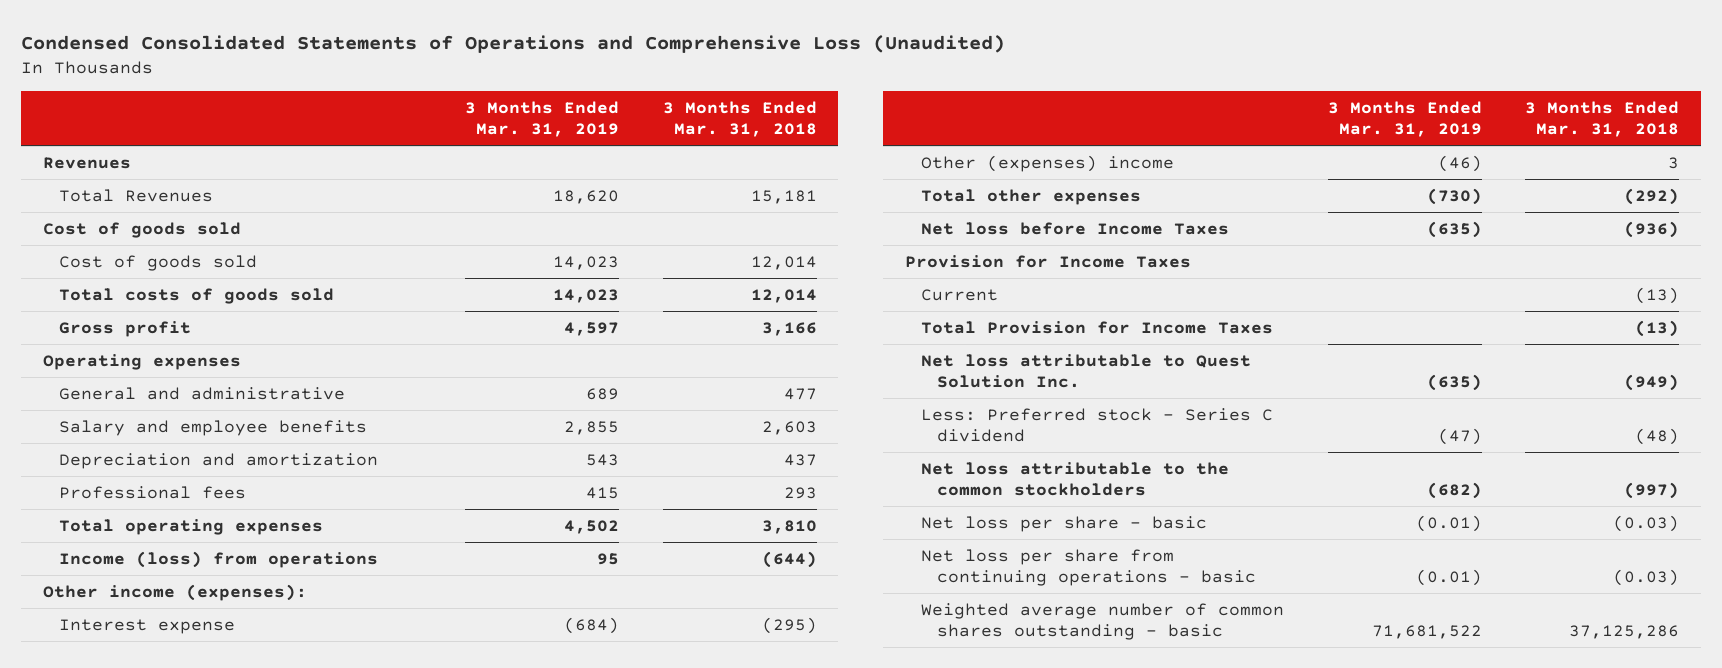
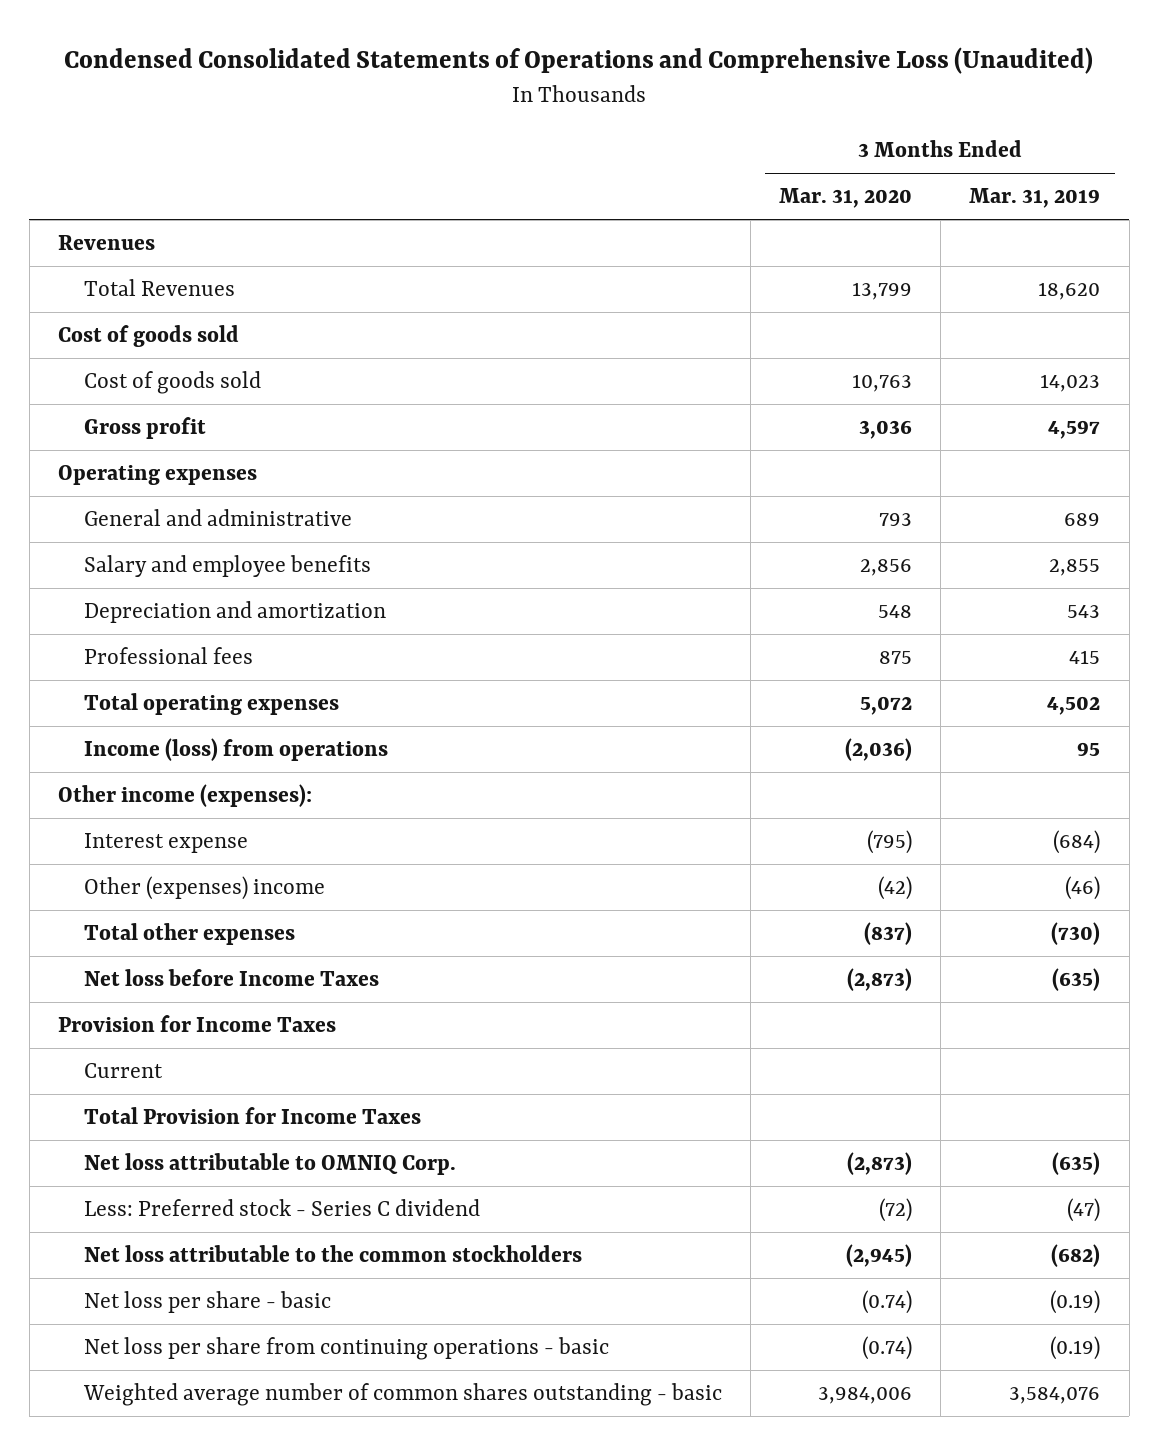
[662,101,817,138] 3 Months Ended Mar. 31, 2018 -> none
none -> [779,188,913,209] Mar. 31, 2020
[58,287,334,304] Total costs of goods sold -> none
[921,353,1252,388] Net loss attributable to Quest Solution Inc. -> [83,1153,456,1176] Net loss attributable to OMNIQ Corp.
[1415,514,1482,532] (0.01) -> [1050,1290,1101,1315] (0.19)
[1415,568,1482,586] (0.01) -> [1050,1336,1101,1361] (0.19)
[1371,624,1482,639] 71,681,522 -> [1009,1387,1101,1405] 3,584,076

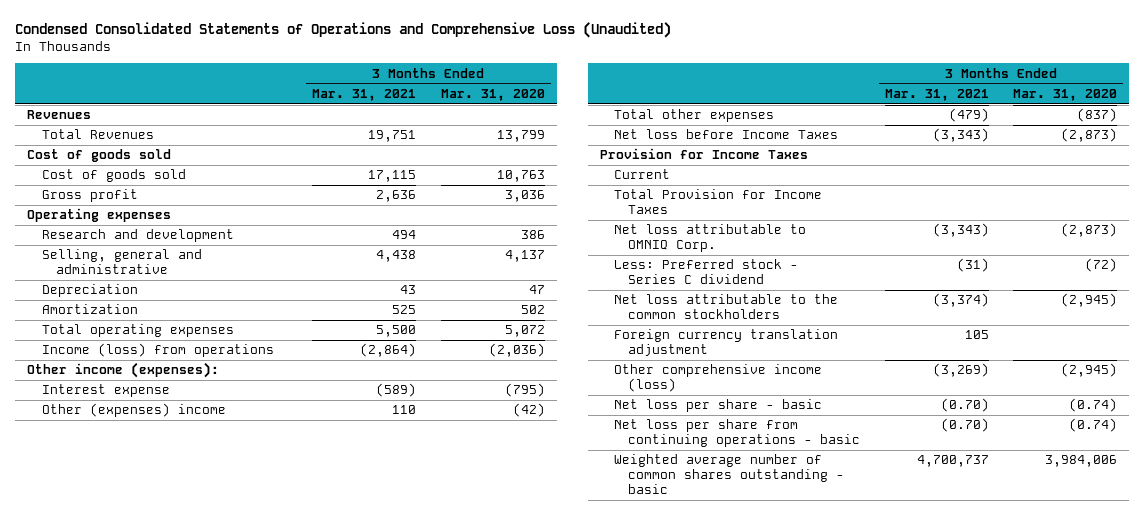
[969,188,1101,209] Mar. 31, 2019 -> none
none -> [312,88,417,101] Mar. 31, 2021
[83,555,371,578] Salary and employee benefits -> none
[83,601,386,624] Depreciation and amortization -> none
[83,647,253,665] Professional fees -> none
none -> [41,229,234,243] Research and development
[83,509,352,527] General and administrative -> [41,249,202,275] Selling, general and administrative
[879,513,913,527] 793 -> [504,250,545,263] 4,137
none -> [41,284,138,298] Depreciation
none -> [41,304,138,315] Amortization
none -> [614,329,839,357] Foreign currency translation adjustment
none -> [614,364,823,393] Other comprehensive income (loss)

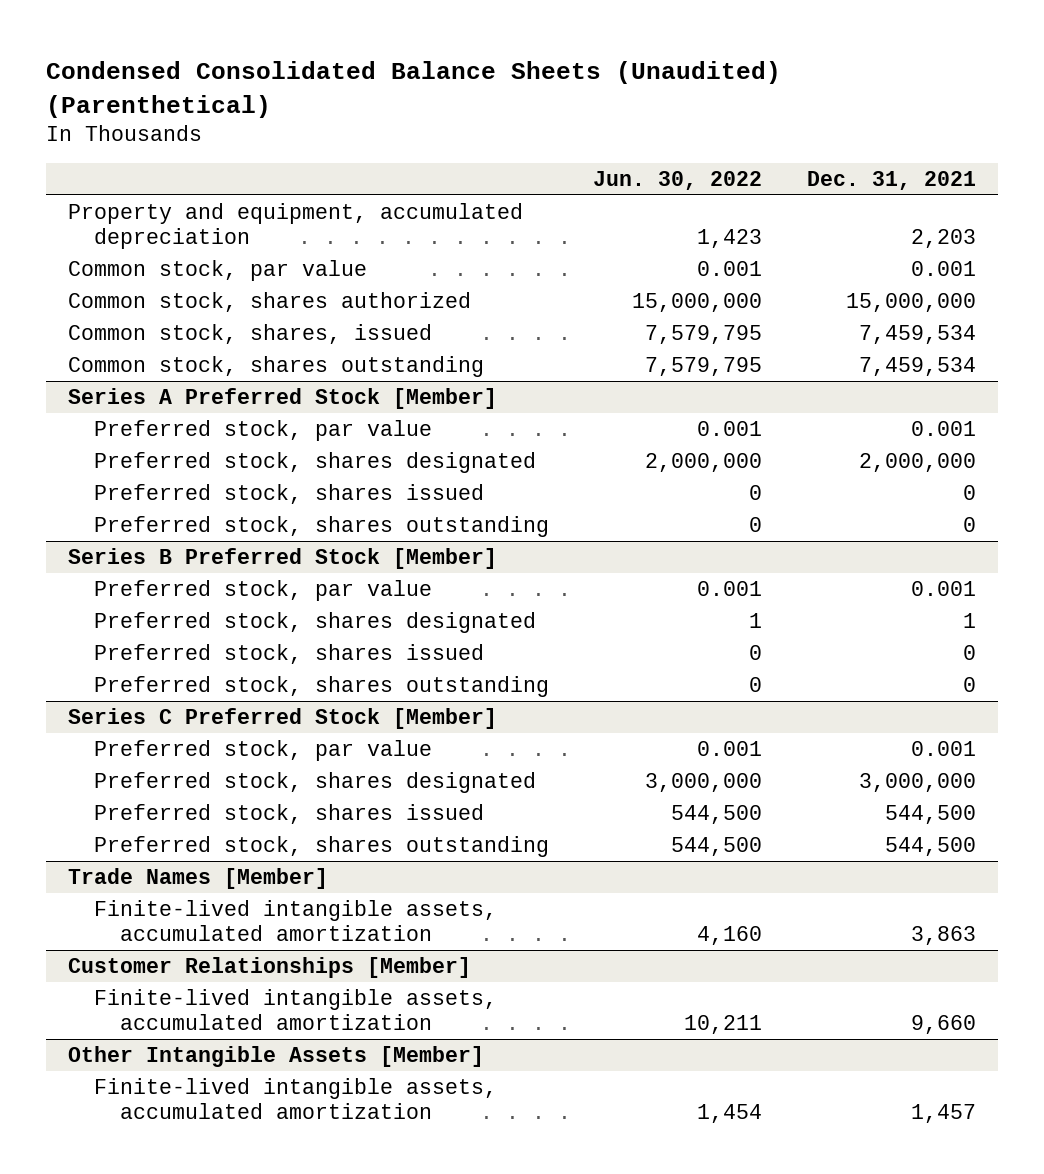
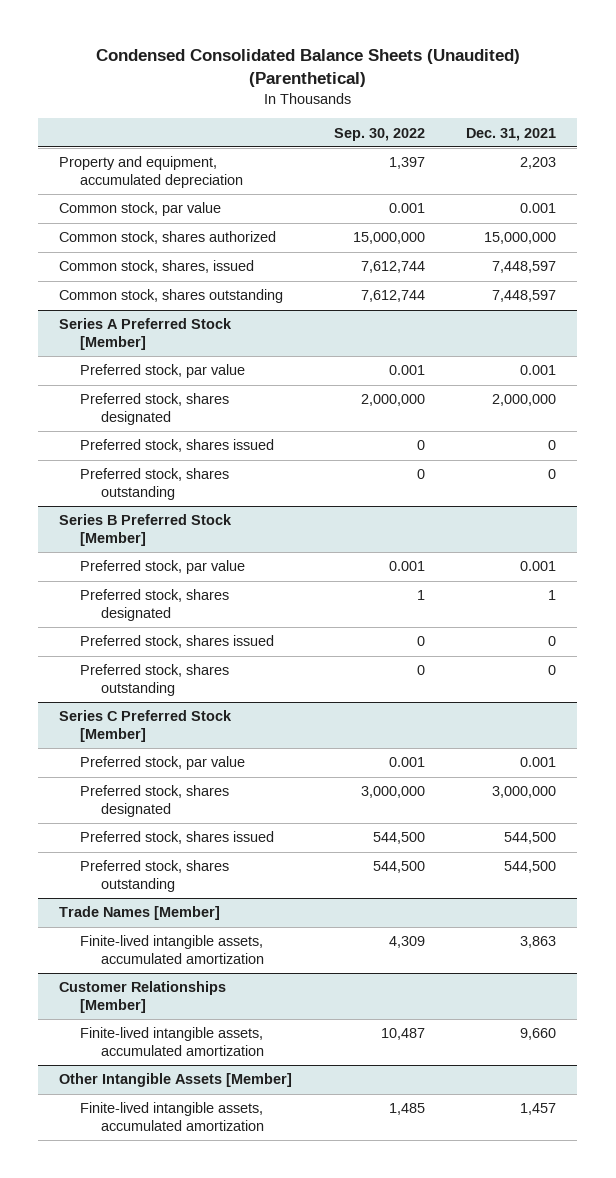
[593,170,763,190] Jun. 30, 2022 -> none
none -> [333,127,425,141] Sep. 30, 2022
[858,325,976,345] 7,459,534 -> [492,261,557,274] 7,448,597
[858,357,976,377] 7,459,534 -> [492,290,557,303] 7,448,597

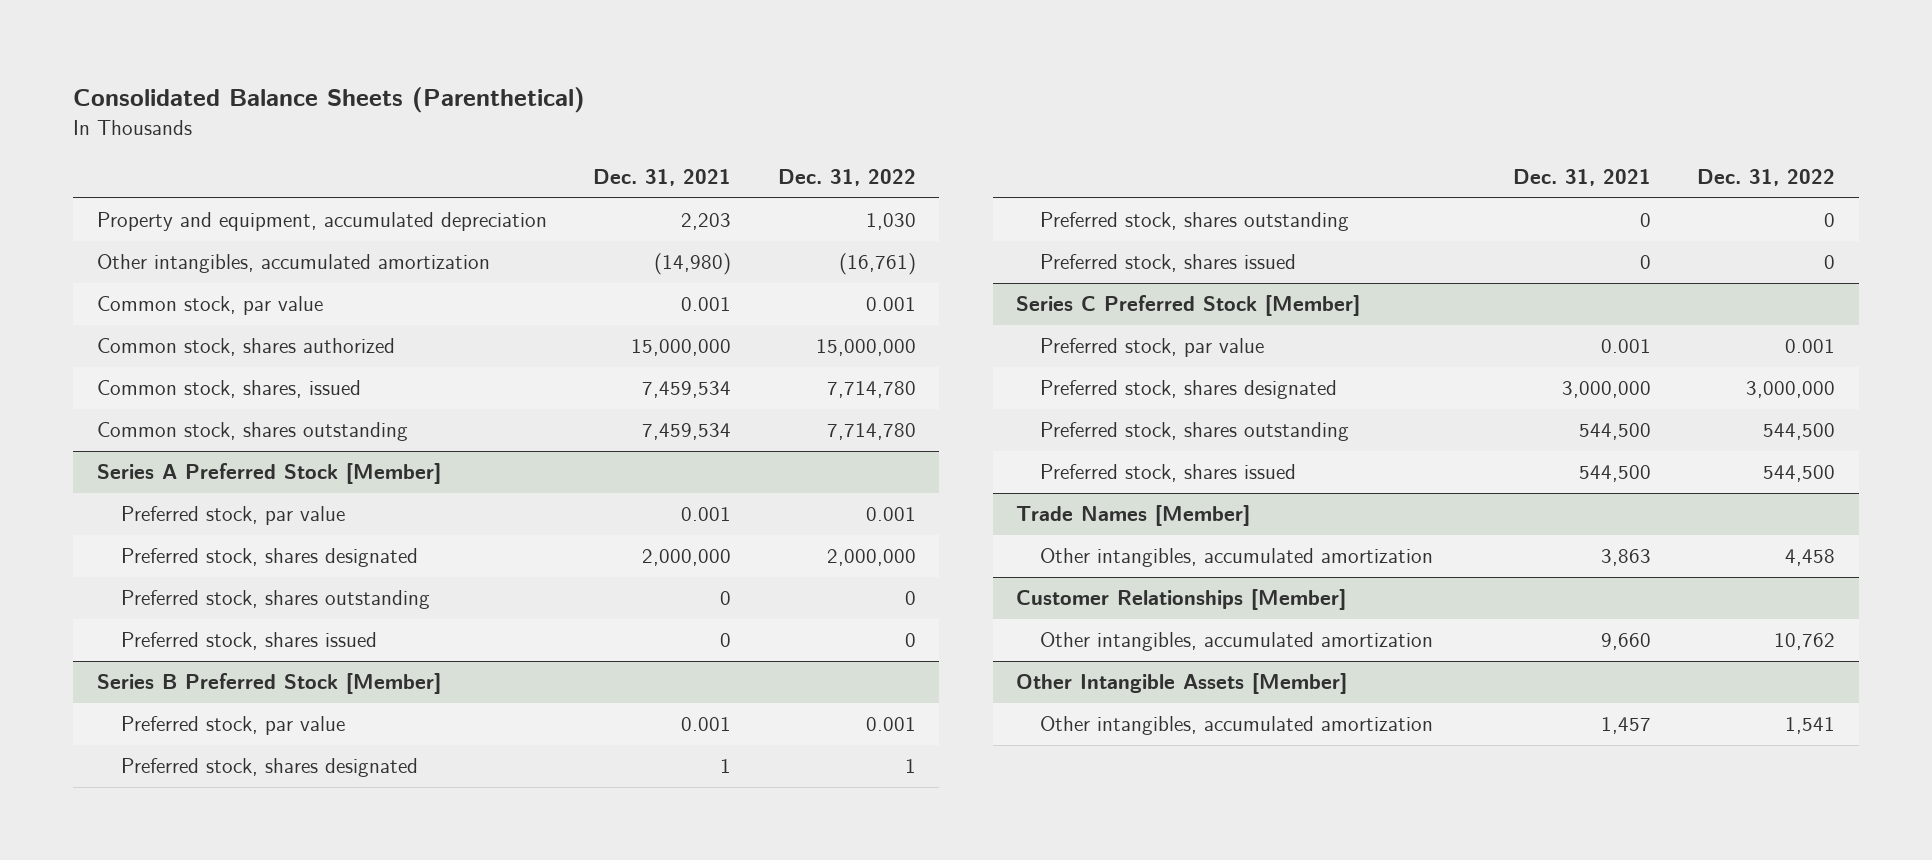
[95,49,520,87] Condensed Consolidated Balance Sheets (Unaudited) (Parenthetical) -> [73,87,586,114] Consolidated Balance Sheets (Parenthetical)
[333,127,425,141] Sep. 30, 2022 -> none
none -> [778,169,917,187] Dec. 31, 2022
none -> [96,254,490,274] Other intangibles, accumulated amortization
[492,261,557,274] 7,448,597 -> [642,381,732,399] 7,459,534
[492,290,557,303] 7,448,597 -> [642,423,732,441] 7,459,534
[79,439,274,453] Preferred stock, shares issued -> [120,632,377,651] Preferred stock, shares issued
[79,635,274,649] Preferred stock, shares issued -> [1040,254,1297,273] Preferred stock, shares issued
[79,831,274,845] Preferred stock, shares issued -> [1040,464,1297,483] Preferred stock, shares issued
[79,935,264,964] Finite-lived intangible assets, accumulated amortization -> [1040,548,1434,568] Other intangibles, accumulated amortization
[79,1027,264,1056] Finite-lived intangible assets, accumulated amortization -> [1040,632,1434,652] Other intangibles, accumulated amortization
[79,1102,264,1131] Finite-lived intangible assets, accumulated amortization -> [1040,716,1434,736] Other intangibles, accumulated amortization

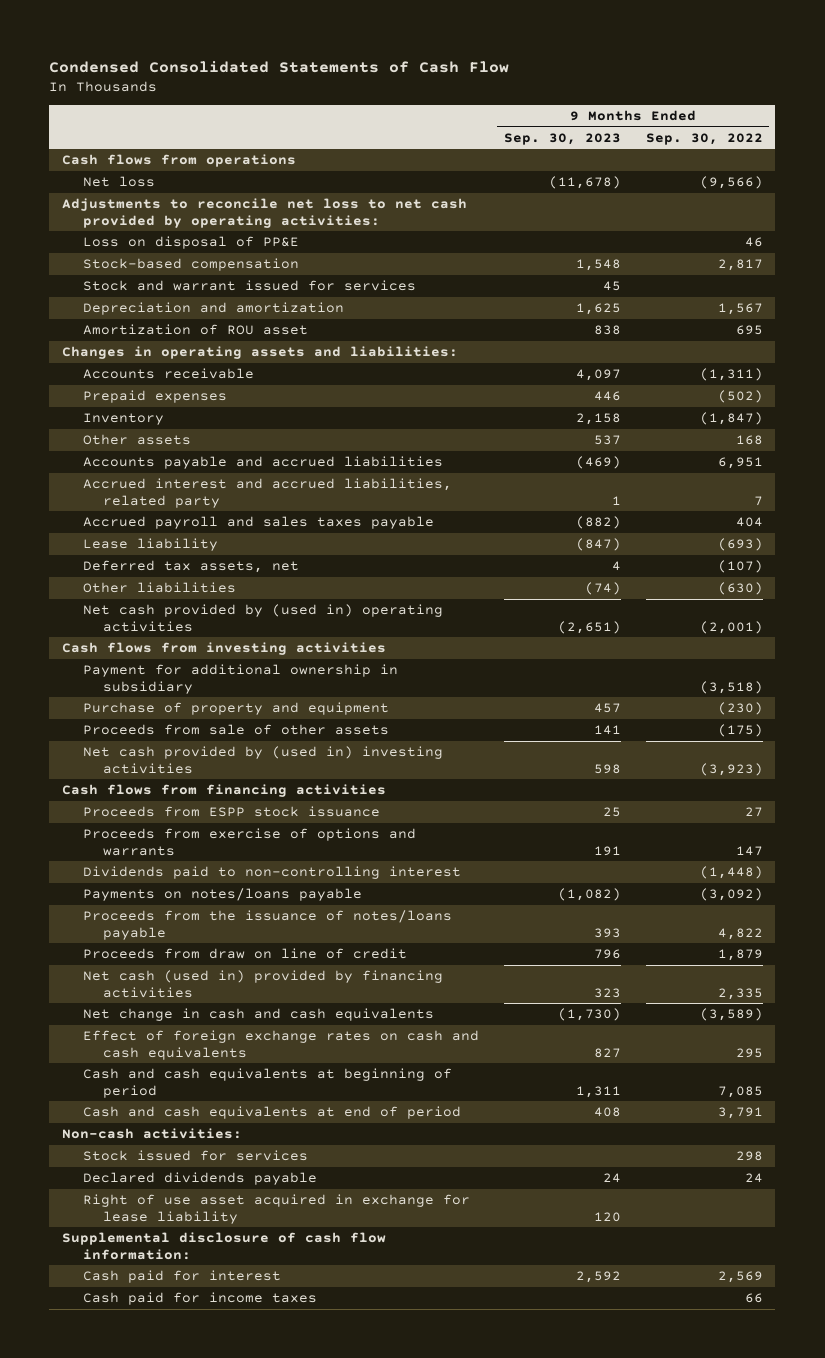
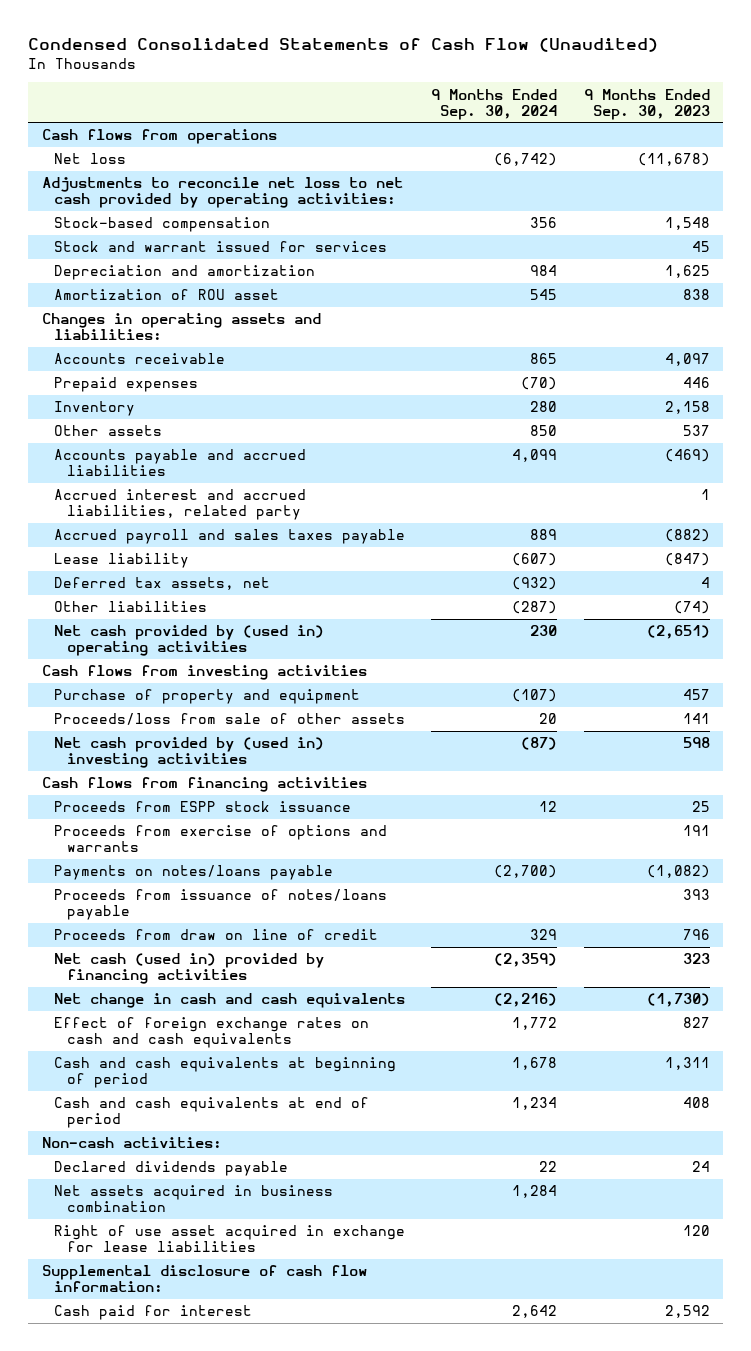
[49,60,510,73] Condensed Consolidated Statements of Cash Flow -> [28,37,659,52] Condensed Consolidated Statements of Cash Flow (Unaudited)
[645,132,763,145] Sep. 30, 2022 -> none
none -> [431,88,558,120] 9 Months Ended Sep. 30, 2024
[82,236,299,250] Loss on disposal of PP&E -> none
[82,664,398,694] Payment for additional ownership in subsidiary -> none
[82,724,389,736] Proceeds from sale of other assets -> [54,713,406,726] Proceeds/loss from sale of other assets
[82,866,461,880] Dividends paid to non-controlling interest -> none
[82,910,452,940] Proceeds from the issuance of notes/loans payable -> [54,889,388,921] Proceeds from issuance of notes/loans payable
[82,1150,308,1162] Stock issued for services -> none
none -> [54,1185,334,1213] Net assets acquired in business combination
[82,1194,470,1224] Right of use asset acquired in exchange for lease liability -> [54,1225,406,1253] Right of use asset acquired in exchange for lease liabilities
[82,1292,317,1306] Cash paid for income taxes -> none

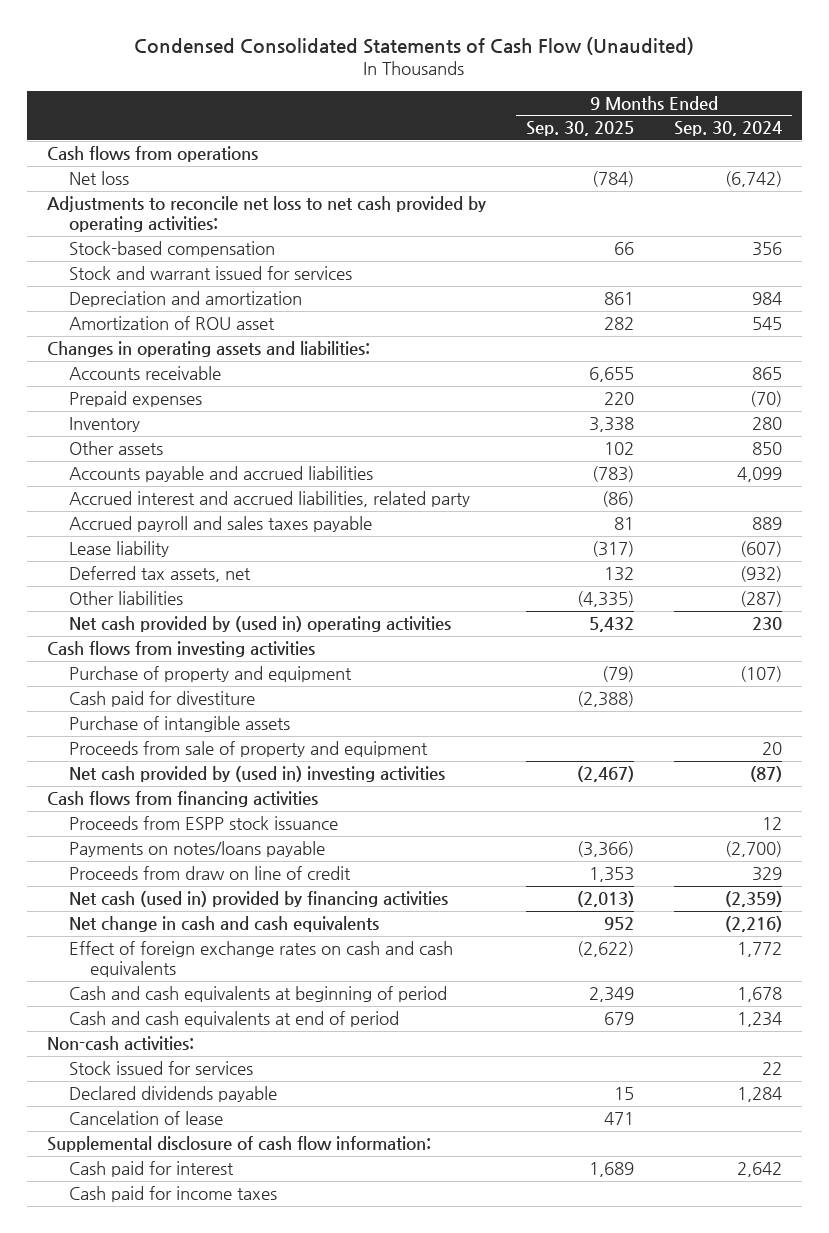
[583,88,710,120] 9 Months Ended Sep. 30, 2023 -> none
none -> [525,121,634,137] Sep. 30, 2025
none -> [68,691,255,708] Cash paid for divestiture
none -> [68,716,290,733] Purchase of intangible assets
[54,713,406,726] Proceeds/loss from sale of other assets -> [68,741,428,758] Proceeds from sale of property and equipment
[54,825,388,853] Proceeds from exercise of options and warrants -> none
[54,889,388,921] Proceeds from issuance of notes/loans payable -> none
[54,1185,334,1213] Net assets acquired in business combination -> none
[54,1225,406,1253] Right of use asset acquired in exchange for lease liabilities -> none
none -> [68,1061,253,1076] Stock issued for services
[539,1161,558,1173] 22 -> [736,1087,782,1103] 1,284
none -> [68,1111,223,1126] Cancelation of lease
none -> [68,1186,277,1203] Cash paid for income taxes

